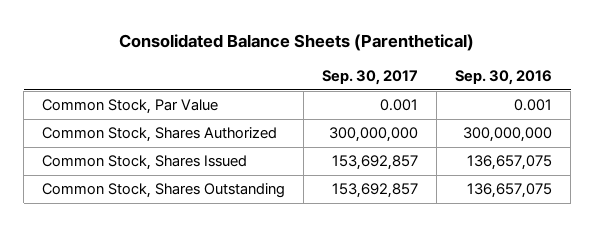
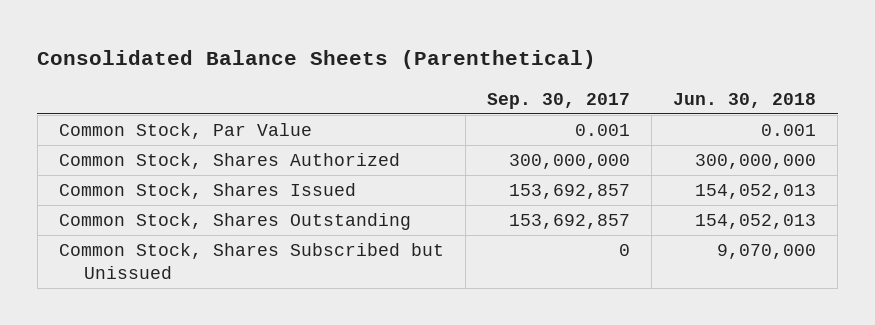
[455,69,553,85] Sep. 30, 2016 -> none
none -> [673,92,817,108] Jun. 30, 2018
none -> [58,243,444,279] Common Stock, Shares Subscribed but Unissued

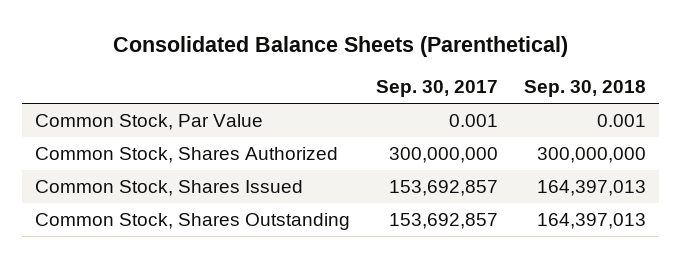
[673,92,817,108] Jun. 30, 2018 -> none
none -> [524,80,647,98] Sep. 30, 2018
[58,243,444,279] Common Stock, Shares Subscribed but Unissued -> none

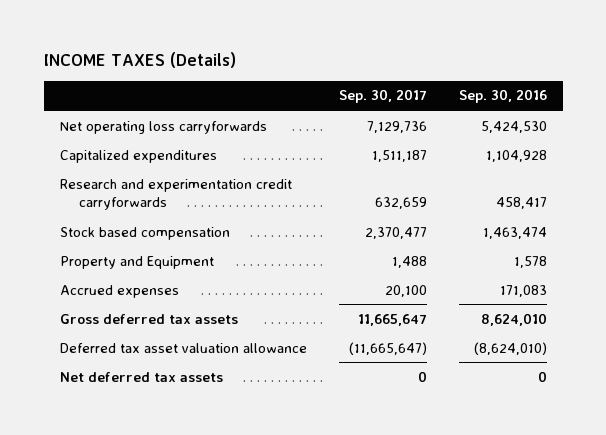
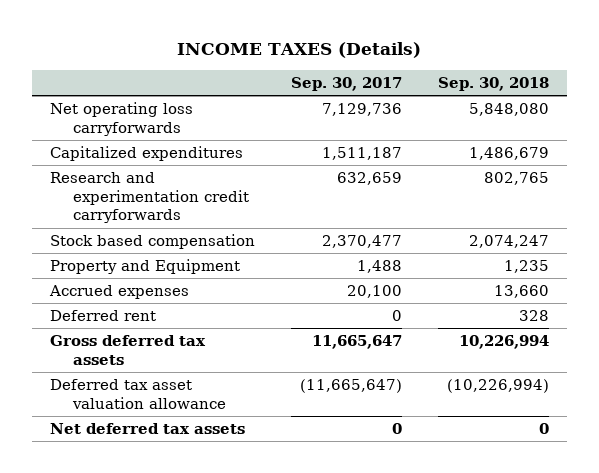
[458,89,547,104] Sep. 30, 2016 -> none
none -> [437,76,549,91] Sep. 30, 2018
none -> [50,310,157,322] Deferred rent

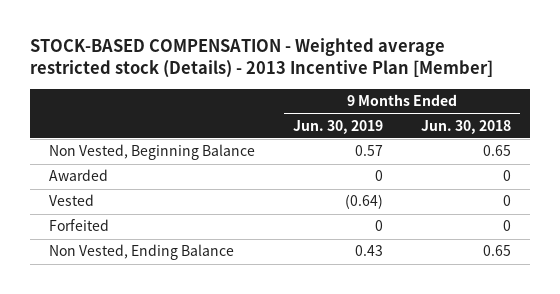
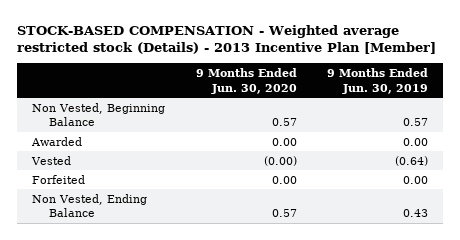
[420,119,511,134] Jun. 30, 2018 -> none
none -> [195,68,297,94] 9 Months Ended Jun. 30, 2020
[374,170,383,182] 0 -> [402,137,428,146] 0.00
[374,220,383,232] 0 -> [402,175,428,184] 0.00

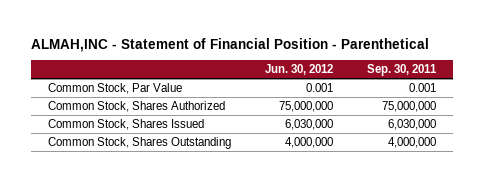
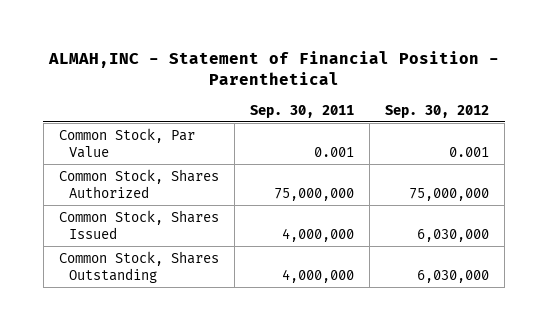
[264,64,333,76] Jun. 30, 2012 -> none
none -> [385,104,490,118] Sep. 30, 2012
[387,118,436,130] 6,030,000 -> [281,227,354,242] 4,000,000

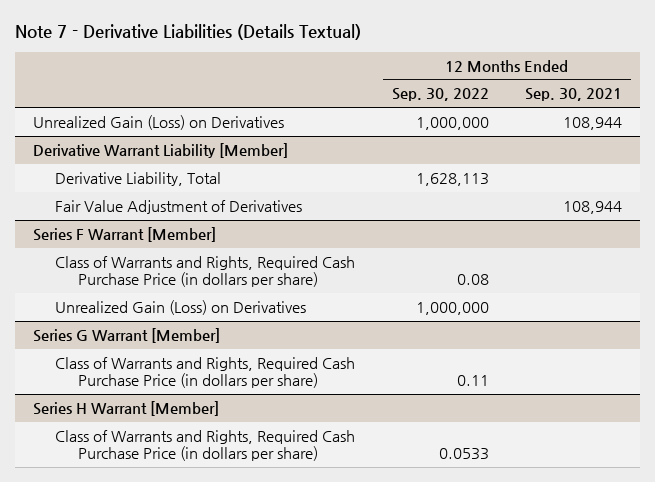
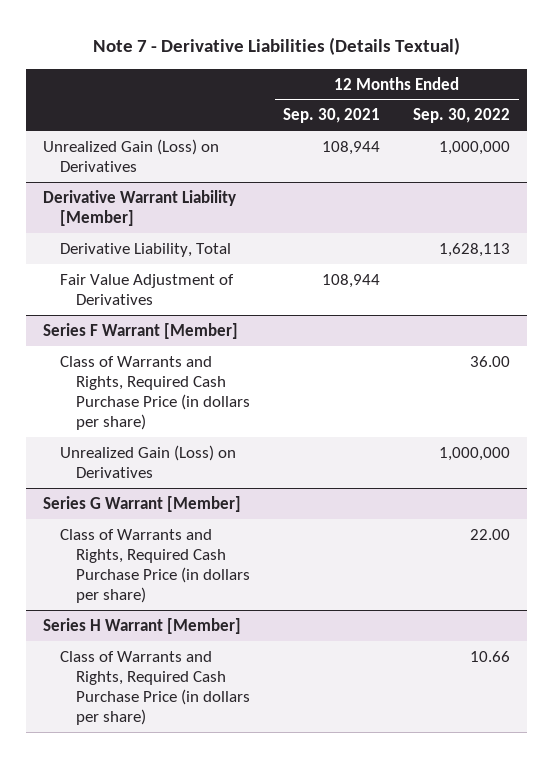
[456,274,489,286] 0.08 -> [470,355,511,367] 36.00
[456,375,489,387] 0.11 -> [470,528,511,540] 22.00
[438,448,489,461] 0.0533 -> [470,650,511,662] 10.66

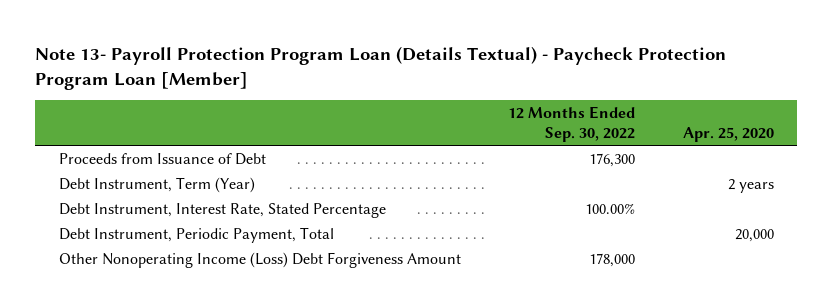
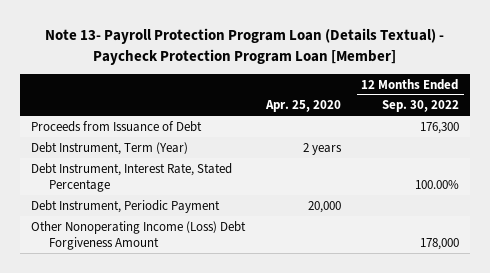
[58,226,334,243] Debt Instrument, Periodic Payment, Total -> [30,199,220,213] Debt Instrument, Periodic Payment

